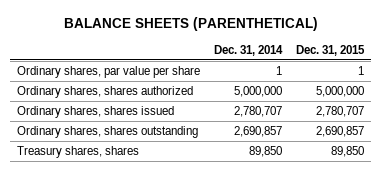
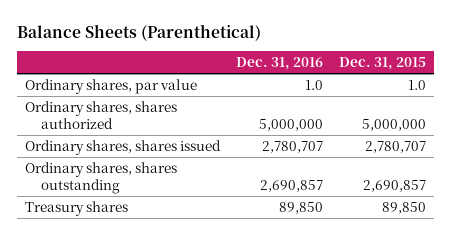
[63,17,318,32] BALANCE SHEETS (PARENTHETICAL) -> [16,23,261,41] Balance Sheets (Parenthetical)
[214,44,284,56] Dec. 31, 2014 -> none
none -> [235,56,323,70] Dec. 31, 2016
[16,66,200,79] Ordinary shares, par value per share -> [24,78,197,94] Ordinary shares, par value
[358,66,365,76] 1 -> [407,79,426,90] 1.0
[16,146,139,159] Treasury shares, shares -> [24,200,128,216] Treasury shares

